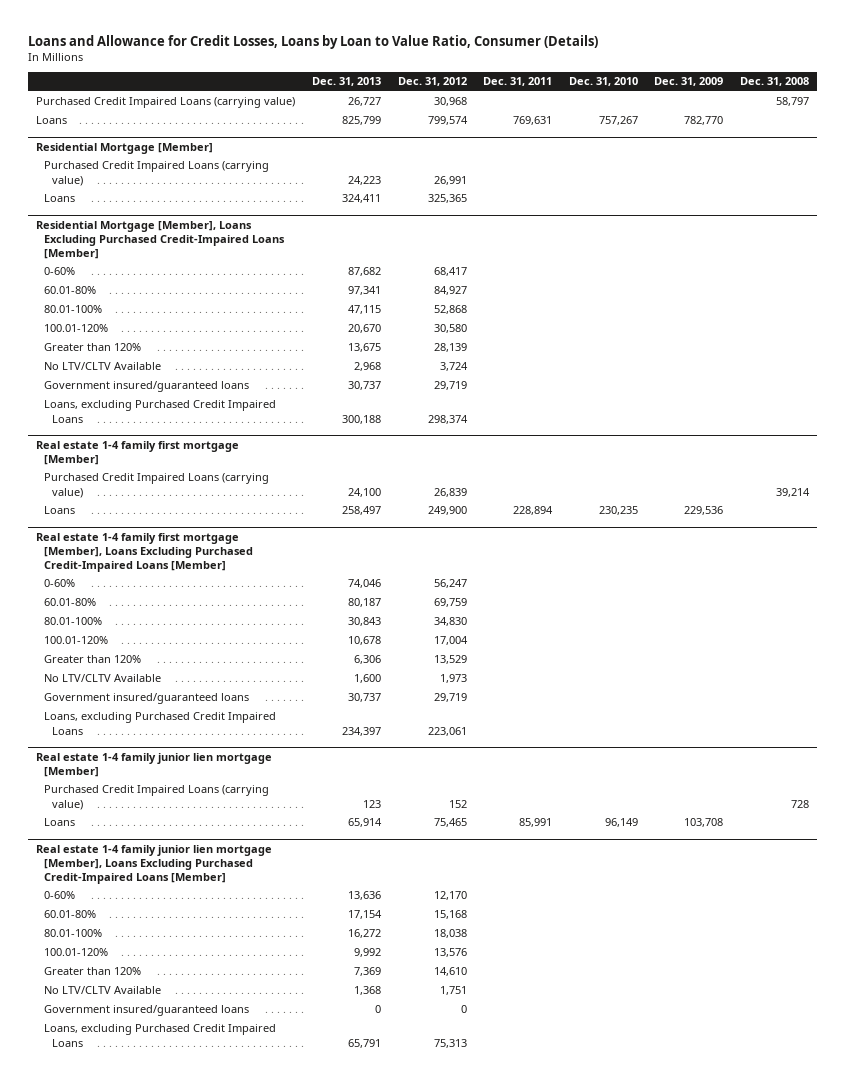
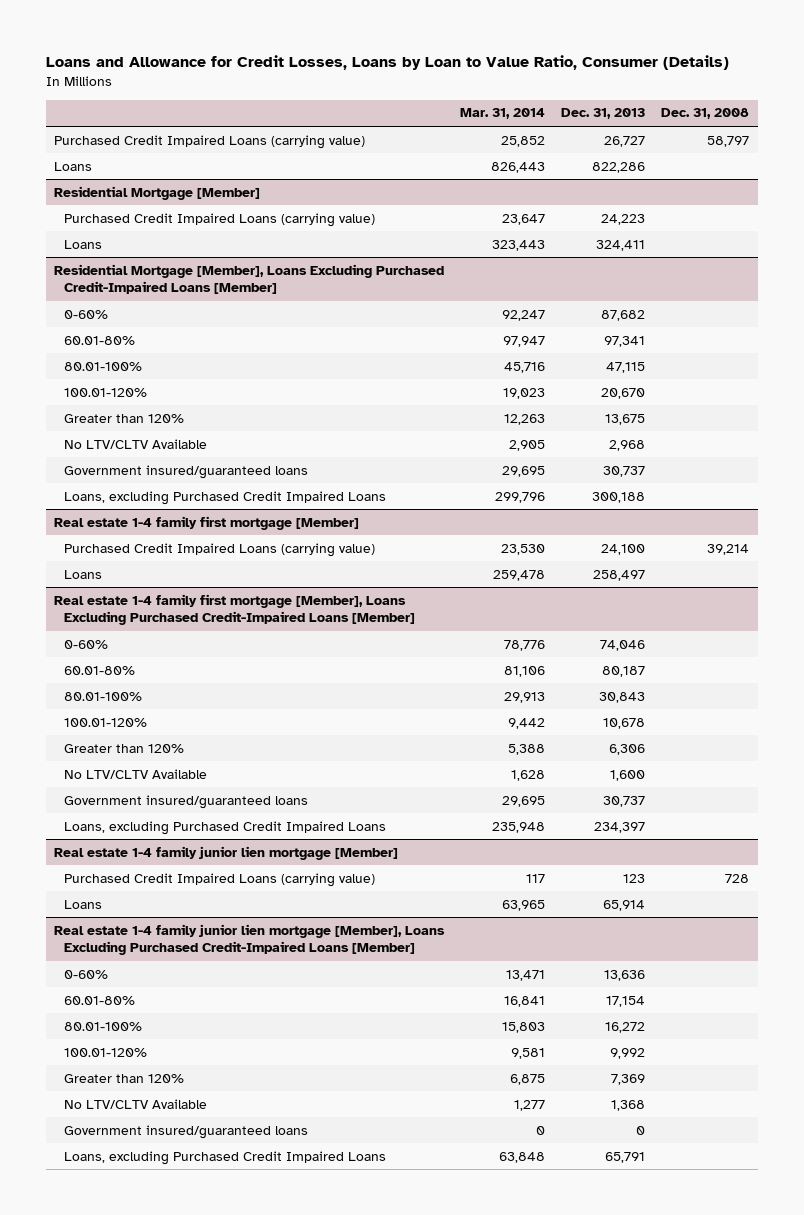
[397,77,467,87] Dec. 31, 2012 -> none
[483,77,553,87] Dec. 31, 2011 -> none
[568,77,638,87] Dec. 31, 2010 -> none
[654,77,724,87] Dec. 31, 2009 -> none
none -> [460,108,546,120] Mar. 31, 2014
[341,116,381,126] 825,799 -> [592,161,646,173] 822,286

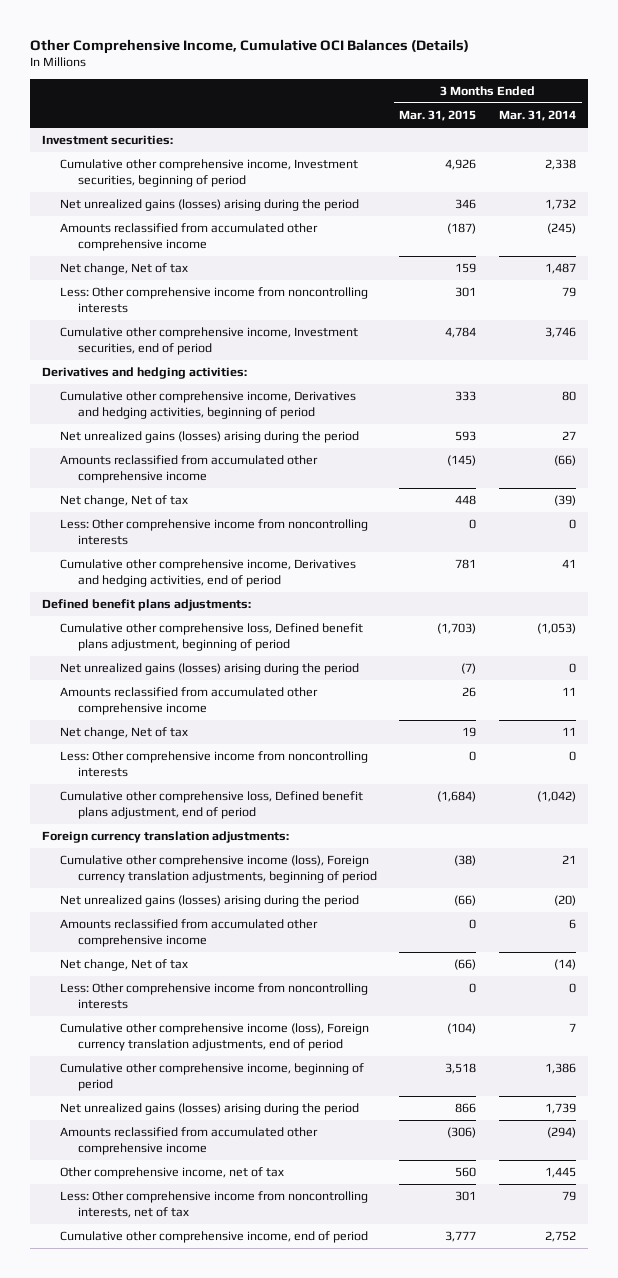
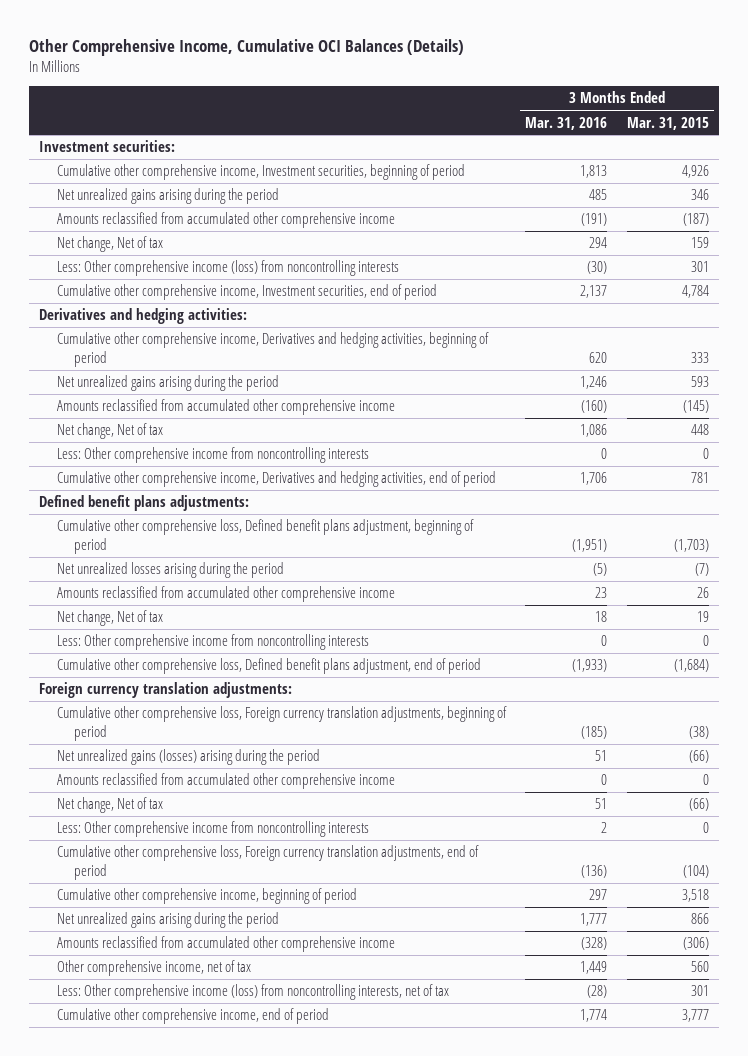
[499,110,577,122] Mar. 31, 2014 -> none
none -> [525,116,608,130] Mar. 31, 2016
[59,199,359,212] Net unrealized gains (losses) arising during the period -> [56,188,279,205] Net unrealized gains arising during the period
[59,287,368,313] Less: Other comprehensive income from noncontrolling interests -> [56,260,399,277] Less: Other comprehensive income (loss) from noncontrolling interests
[59,431,359,444] Net unrealized gains (losses) arising during the period -> [56,375,279,392] Net unrealized gains arising during the period
[59,663,359,676] Net unrealized gains (losses) arising during the period -> [56,562,284,579] Net unrealized losses arising during the period
[59,855,377,883] Cumulative other comprehensive income (loss), Foreign currency translation adjustments, beginning of period -> [56,706,507,741] Cumulative other comprehensive loss, Foreign currency translation adjustments, beginning of period
[59,1023,369,1051] Cumulative other comprehensive income (loss), Foreign currency translation adjustments, end of period -> [56,845,479,880] Cumulative other comprehensive loss, Foreign currency translation adjustments, end of period
[59,1103,359,1116] Net unrealized gains (losses) arising during the period -> [56,912,279,929] Net unrealized gains arising during the period
[59,1191,368,1218] Less: Other comprehensive income from noncontrolling interests, net of tax -> [56,984,449,1001] Less: Other comprehensive income (loss) from noncontrolling interests, net of tax

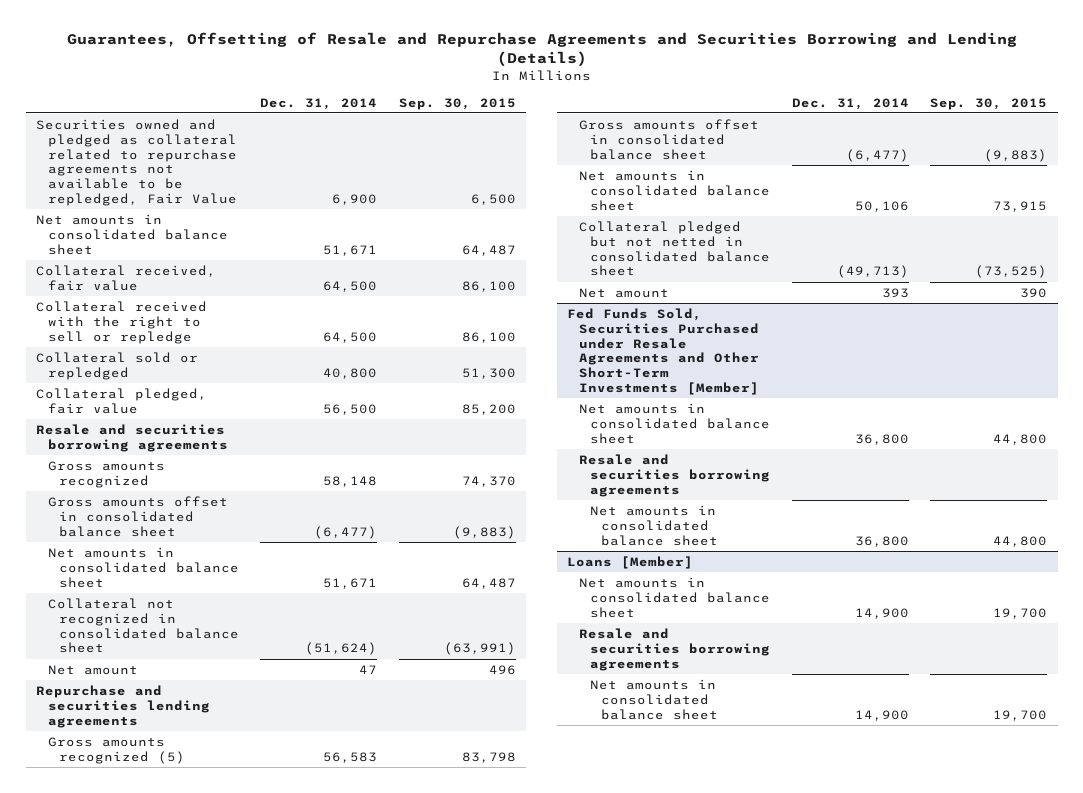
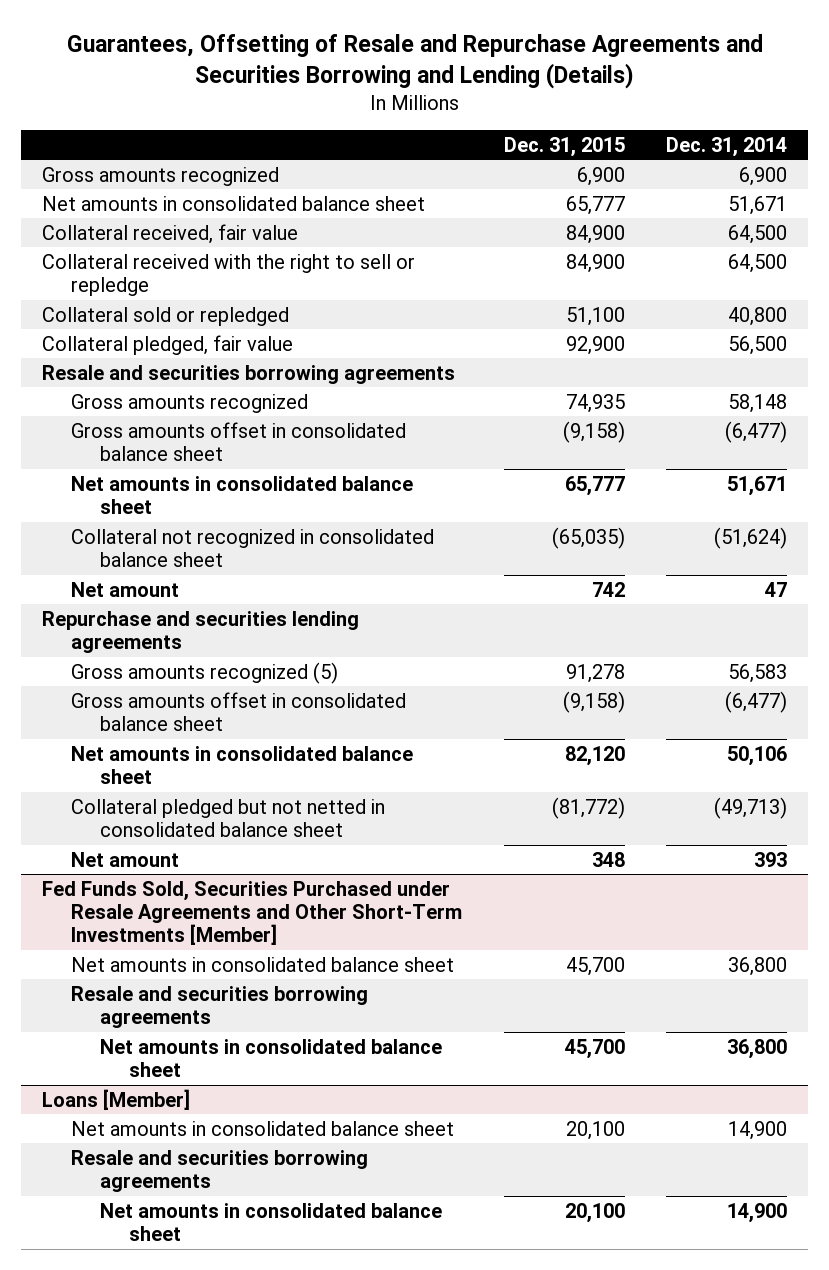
[398,97,516,110] Sep. 30, 2015 -> none
none -> [503,136,625,157] Dec. 31, 2015
[36,118,237,207] Securities owned and pledged as collateral related to repurchase agreements not available to be repledged, Fair Value -> [42,166,280,186] Gross amounts recognized

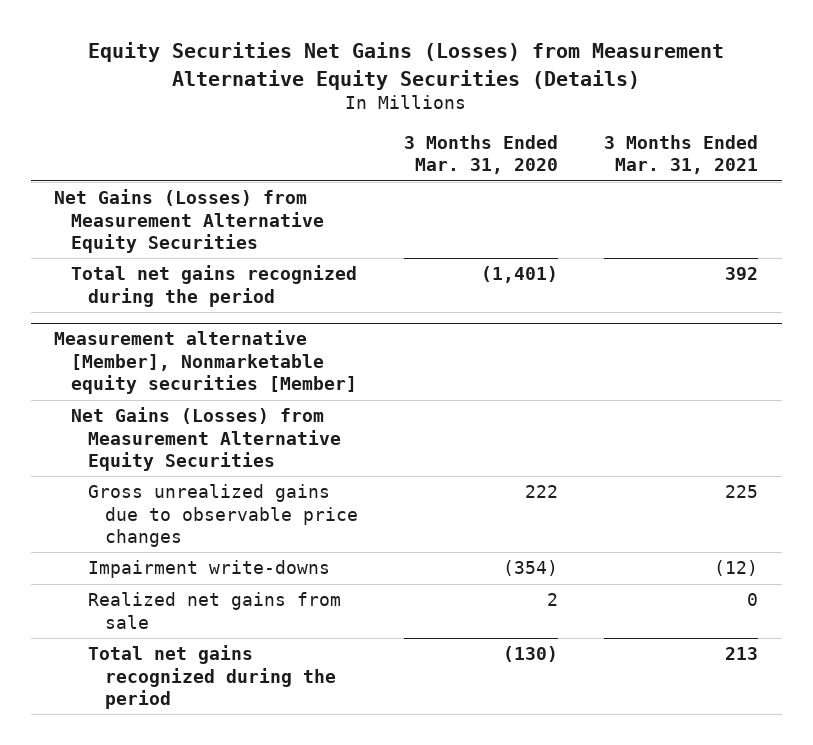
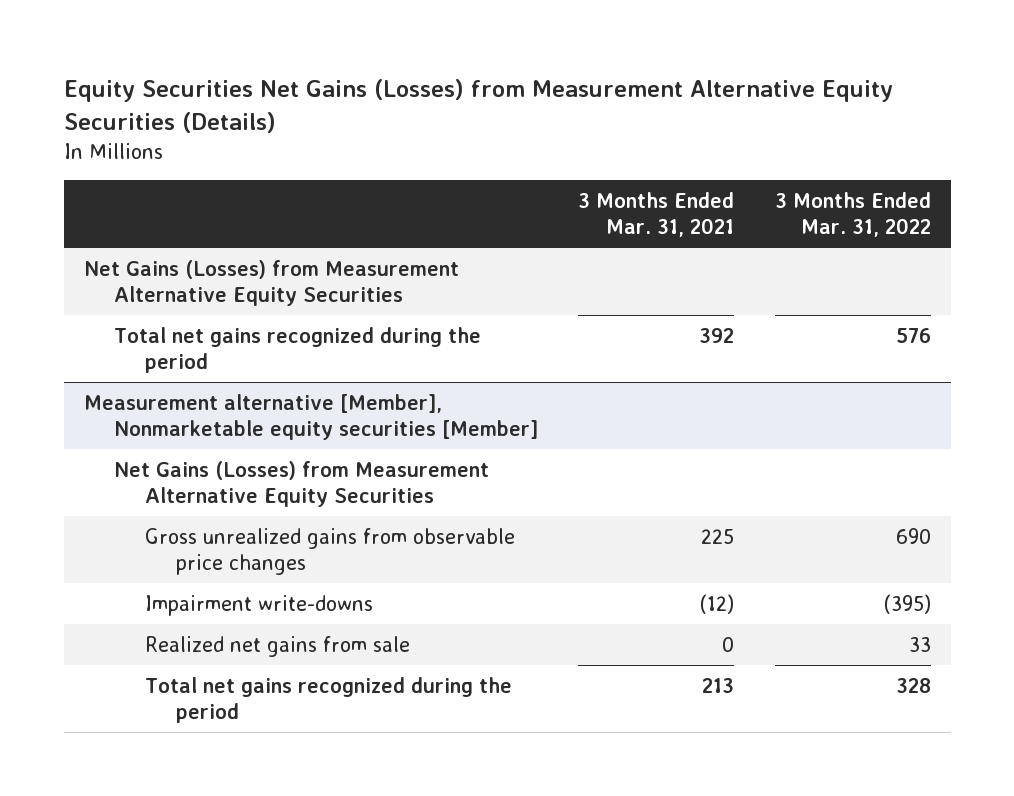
[404,135,559,175] 3 Months Ended Mar. 31, 2020 -> none
none -> [774,191,931,238] 3 Months Ended Mar. 31, 2022
[87,484,358,547] Gross unrealized gains due to observable price changes -> [144,527,515,576] Gross unrealized gains from observable price changes

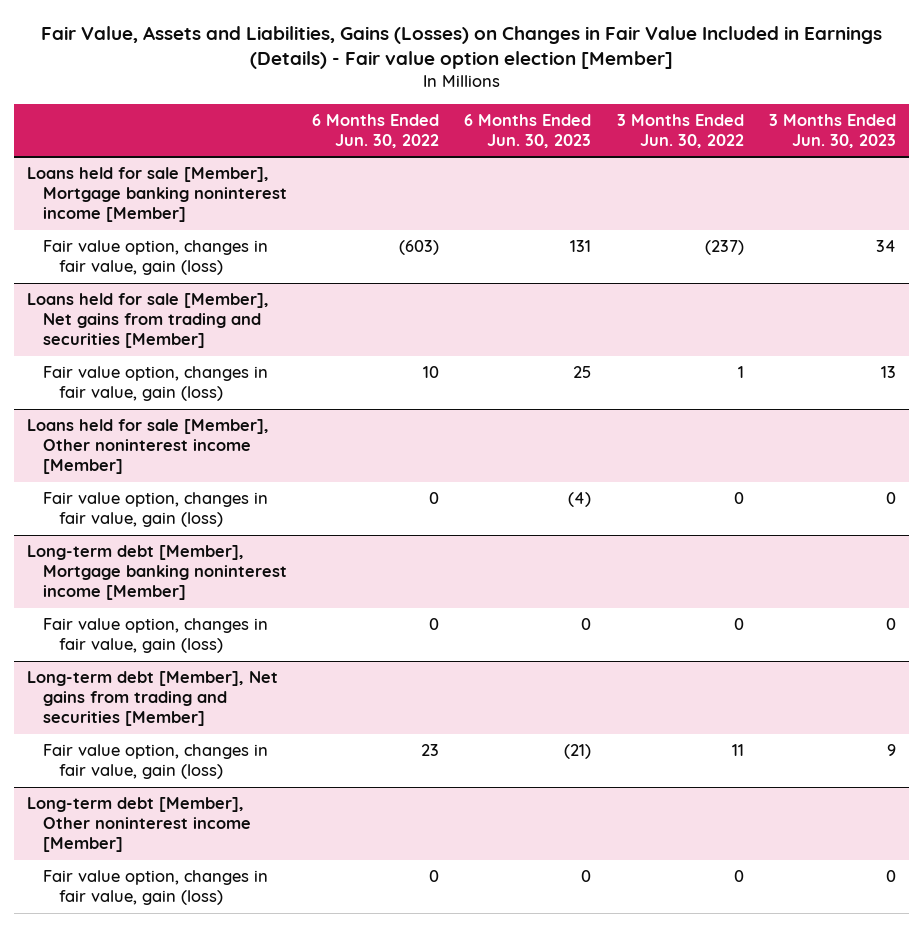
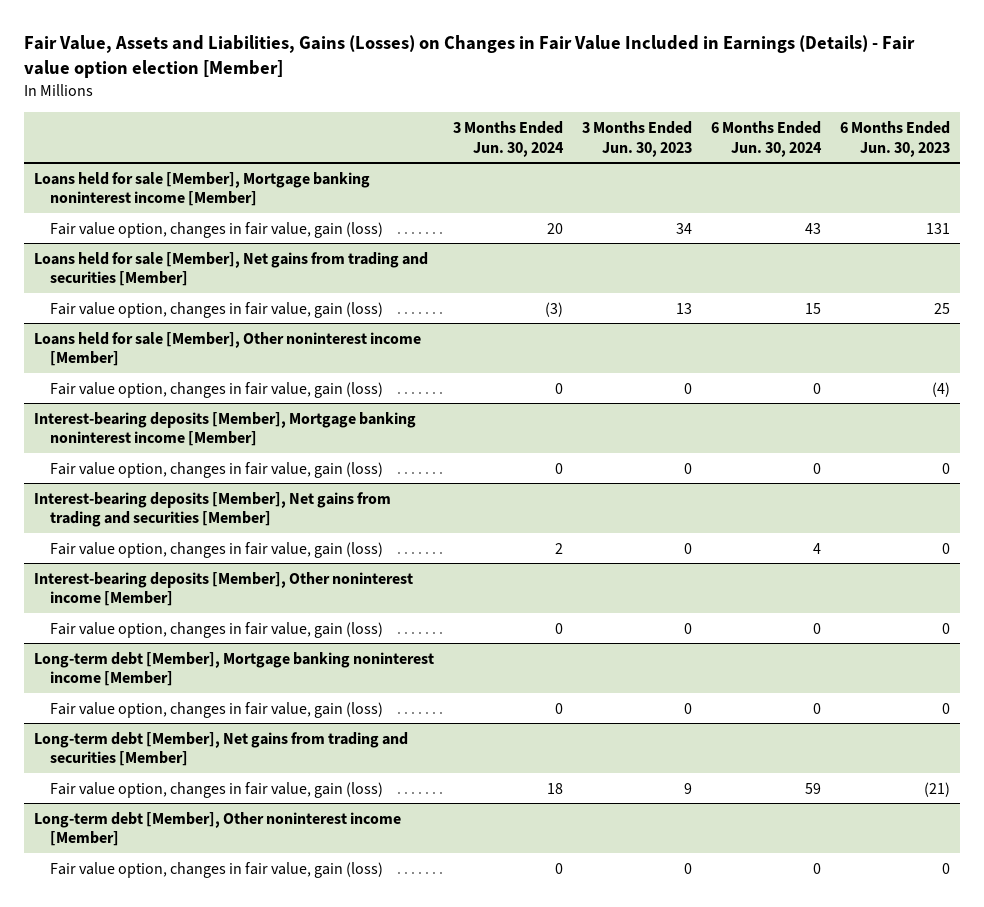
[312,113,440,148] 6 Months Ended Jun. 30, 2022 -> none
[616,113,744,148] 3 Months Ended Jun. 30, 2022 -> none
none -> [452,120,564,157] 3 Months Ended Jun. 30, 2024
none -> [711,120,823,157] 6 Months Ended Jun. 30, 2024
none -> [33,411,416,447] Interest-bearing deposits [Member], Mortgage banking noninterest income [Member]
none -> [49,461,383,478] Fair value option, changes in fair value, gain (loss)
none -> [33,491,391,528] Interest-bearing deposits [Member], Net gains from trading and securities [Member]
none -> [49,541,383,558] Fair value option, changes in fair value, gain (loss)
none -> [33,571,413,607] Interest-bearing deposits [Member], Other noninterest income [Member]
none -> [49,621,383,638] Fair value option, changes in fair value, gain (loss)

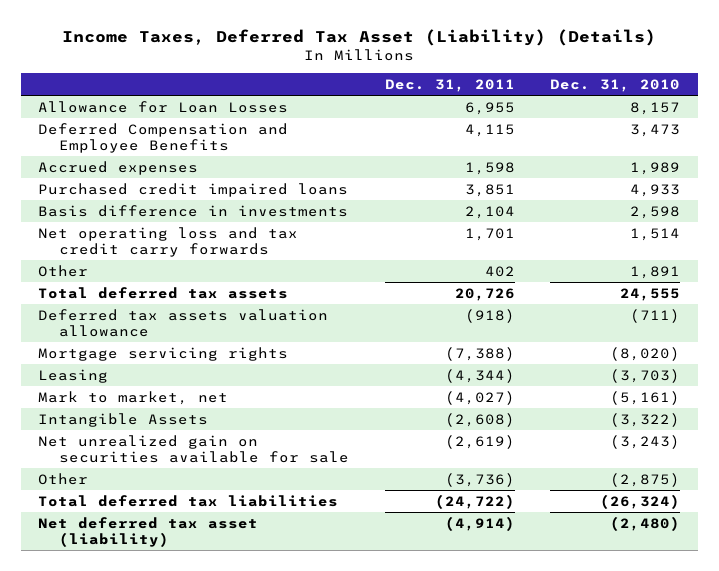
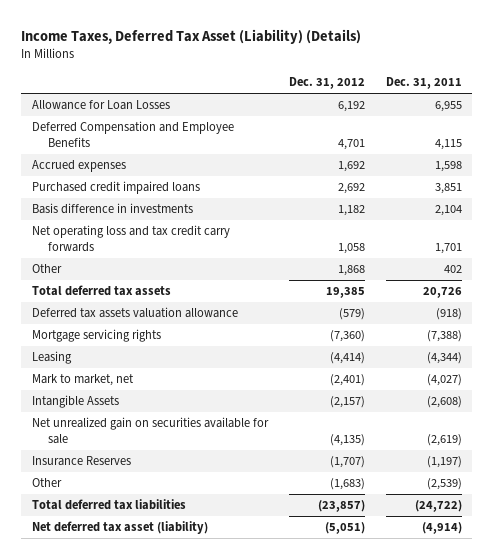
[550,78,681,92] Dec. 31, 2010 -> none
none -> [288,77,365,90] Dec. 31, 2012
none -> [31,456,131,467] Insurance Reserves
[444,472,515,487] (3,736) -> [426,478,462,491] (2,539)

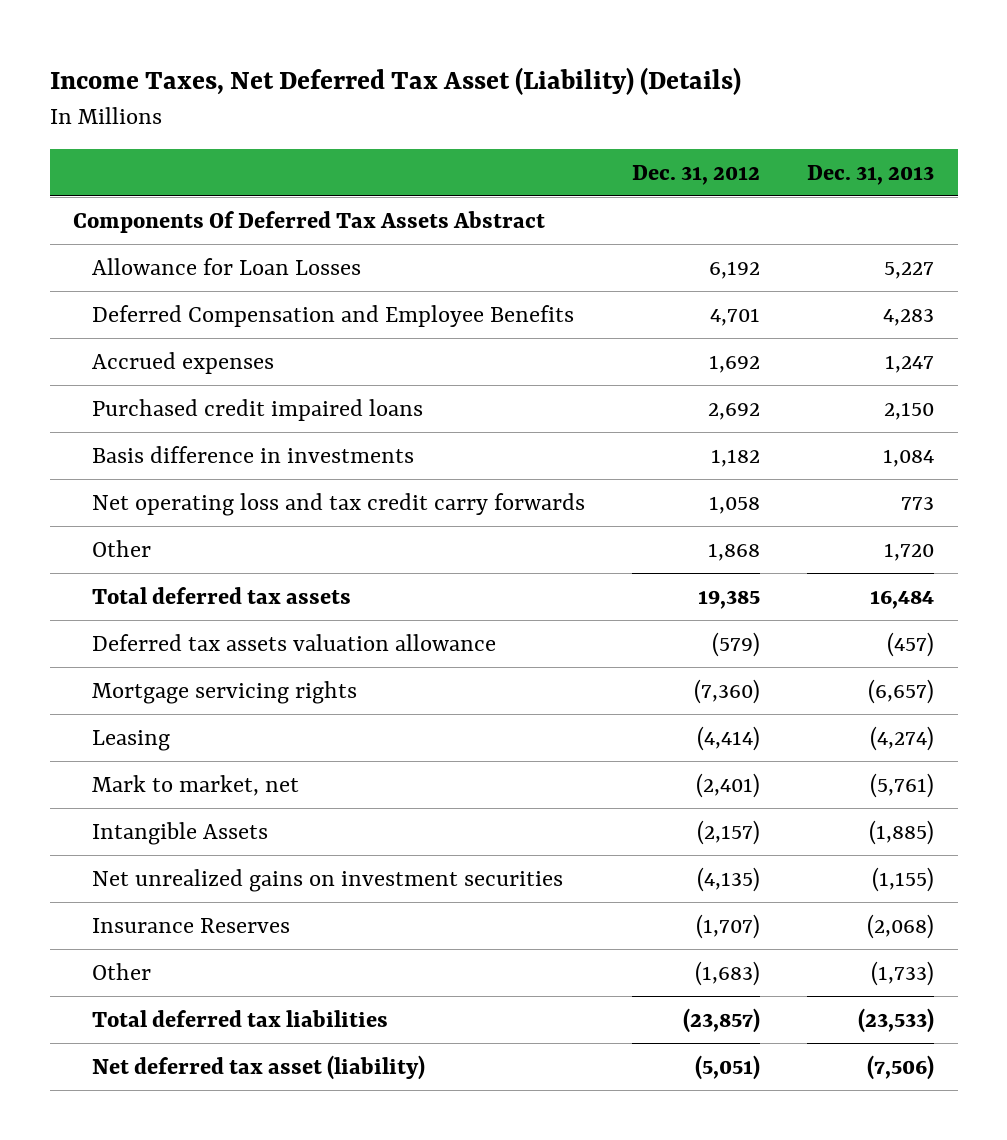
[21,29,362,45] Income Taxes, Deferred Tax Asset (Liability) (Details) -> [49,67,741,96] Income Taxes, Net Deferred Tax Asset (Liability) (Details)
[385,77,462,90] Dec. 31, 2011 -> none
none -> [807,164,935,185] Dec. 31, 2013
none -> [73,210,546,233] Components Of Deferred Tax Assets Abstract
[31,417,269,445] Net unrealized gain on securities available for sale -> [91,868,563,892] Net unrealized gains on investment securities

